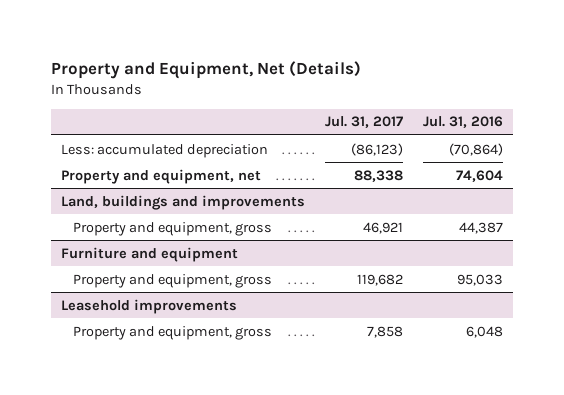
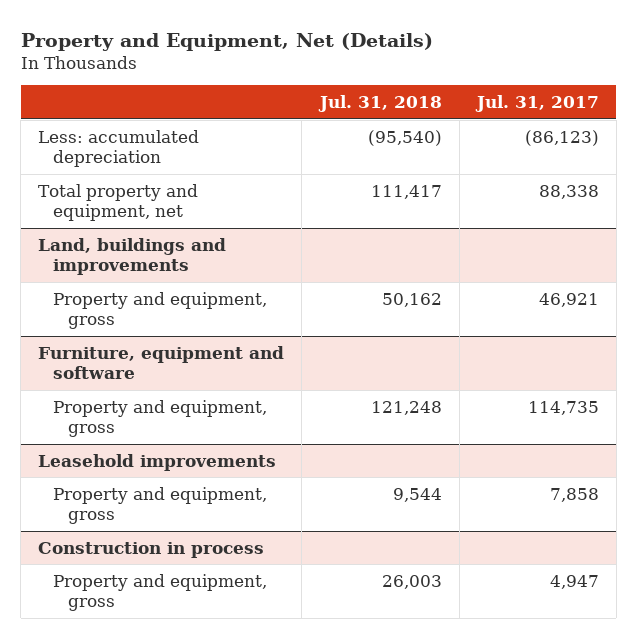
[422,116,503,129] Jul. 31, 2016 -> none
none -> [317,95,442,113] Jul. 31, 2018
[61,168,262,184] Property and equipment, net -> [38,183,199,222] Total property and equipment, net
[61,246,239,262] Furniture and equipment -> [38,345,285,380] Furniture, equipment and software
[356,273,403,286] 119,682 -> [527,400,599,415] 114,735
none -> [38,541,265,558] Construction in process
none -> [52,573,267,612] Property and equipment, gross

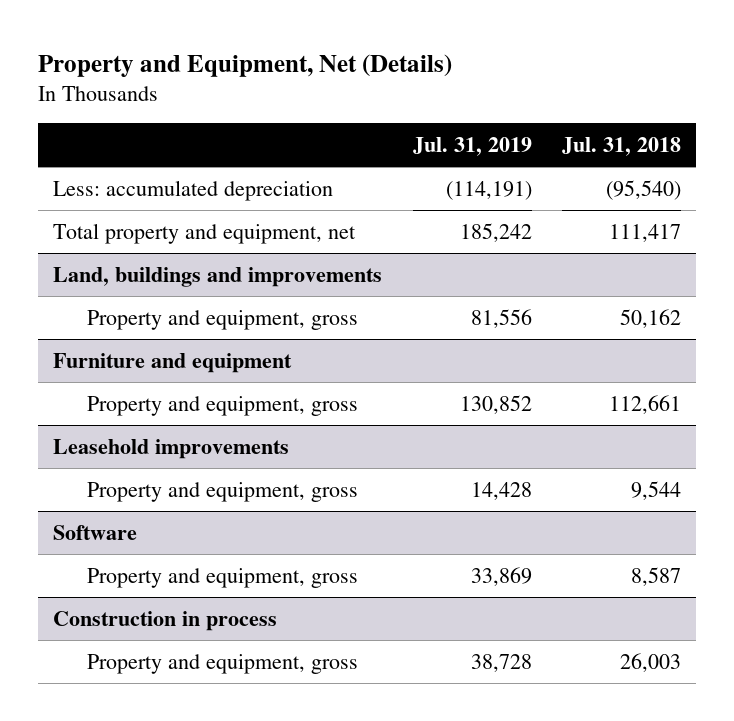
[474,95,599,113] Jul. 31, 2017 -> none
none -> [412,136,532,156] Jul. 31, 2019
[38,345,285,380] Furniture, equipment and software -> [53,352,293,373] Furniture and equipment
[370,400,442,415] 121,248 -> [609,394,682,414] 112,661
none -> [53,524,138,540] Software
none -> [87,567,359,588] Property and equipment, gross

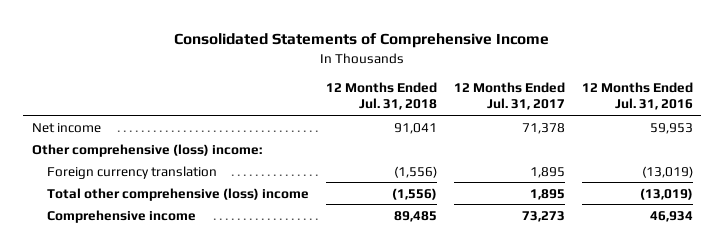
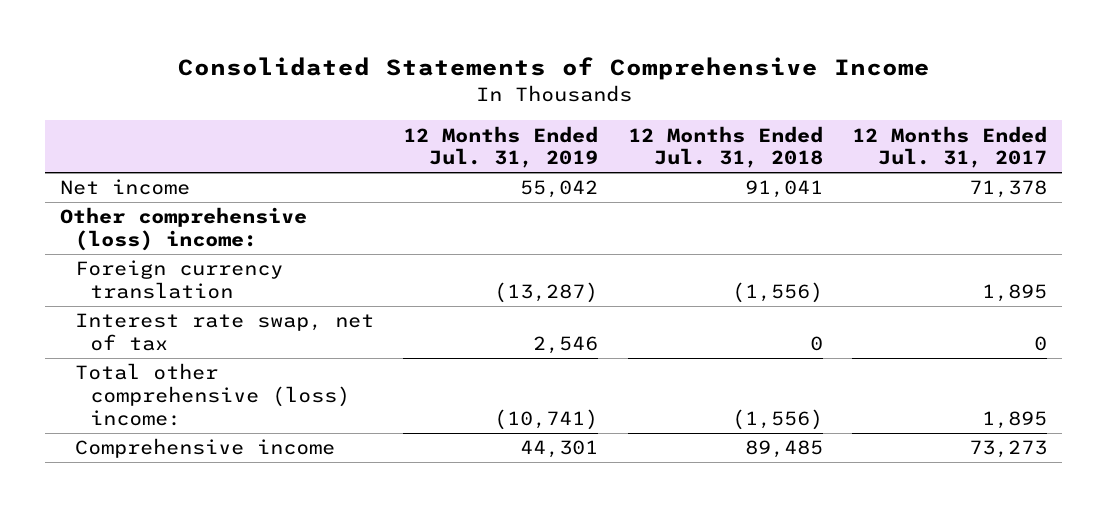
[581,81,693,111] 12 Months Ended Jul. 31, 2016 -> none
none -> [403,125,599,169] 12 Months Ended Jul. 31, 2019
none -> [74,313,374,351] Interest rate swap, net of tax
[47,187,310,201] Total other comprehensive (loss) income -> [74,363,350,426] Total other comprehensive (loss) income:

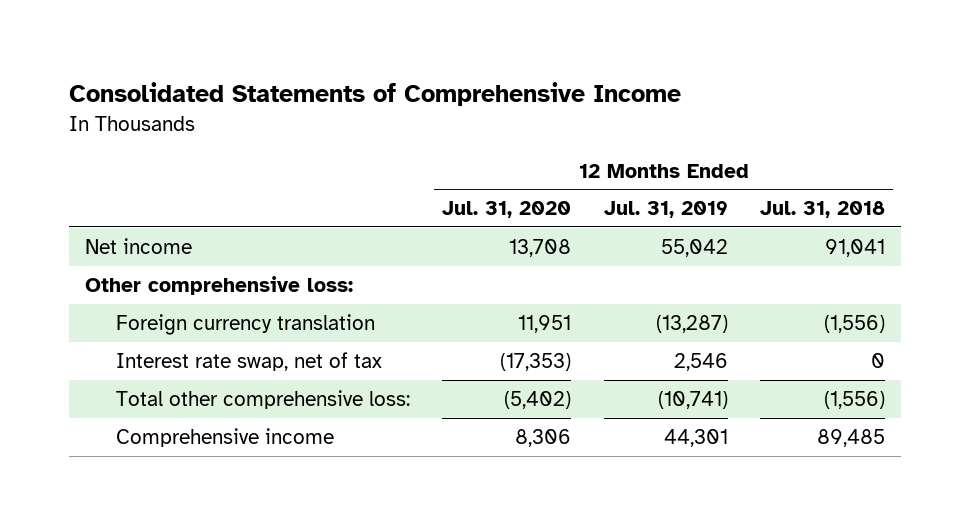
[852,125,1048,169] 12 Months Ended Jul. 31, 2017 -> none
none -> [442,201,572,219] Jul. 31, 2020
[60,207,308,251] Other comprehensive (loss) income: -> [85,275,354,295] Other comprehensive loss:
[74,363,350,426] Total other comprehensive (loss) income: -> [115,389,410,409] Total other comprehensive loss:

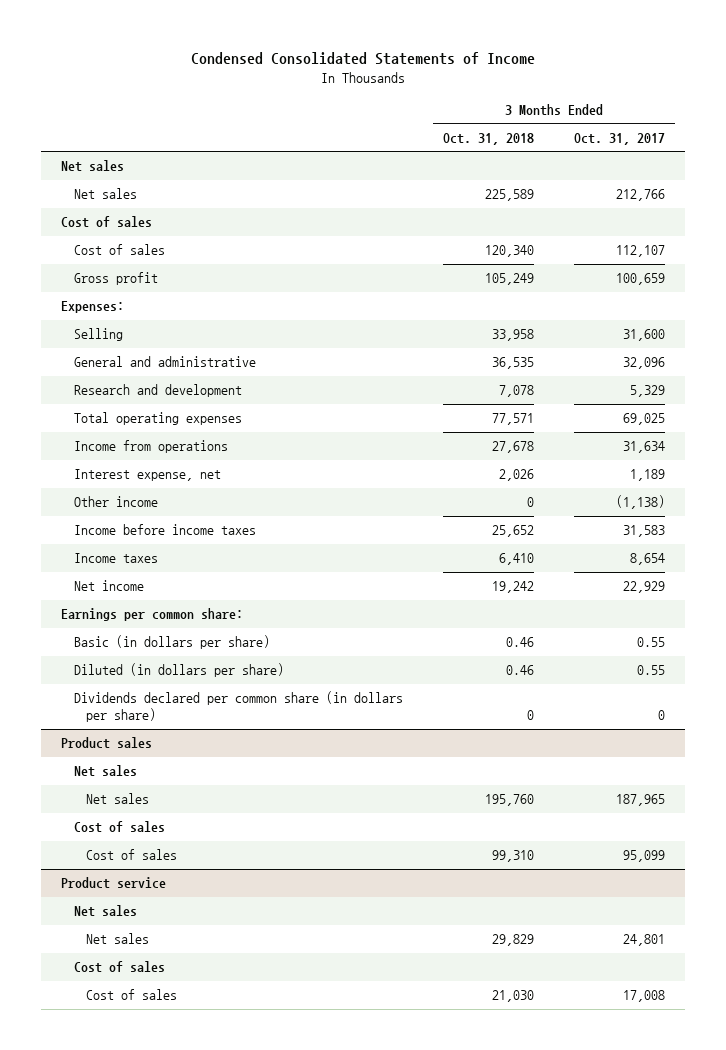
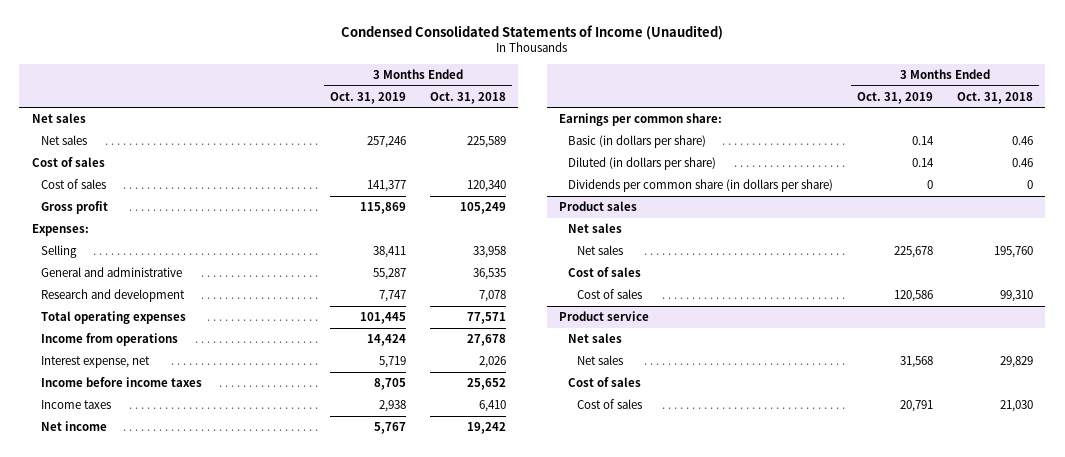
[191,51,536,65] Condensed Consolidated Statements of Income -> [341,24,724,40] Condensed Consolidated Statements of Income (Unaudited)
[573,132,665,145] Oct. 31, 2017 -> none
none -> [329,91,406,104] Oct. 31, 2019
[73,496,158,508] Other income -> none
[73,691,403,723] Dividends declared per common share (in dollars per share) -> [567,179,833,193] Dividends per common share (in dollars per share)

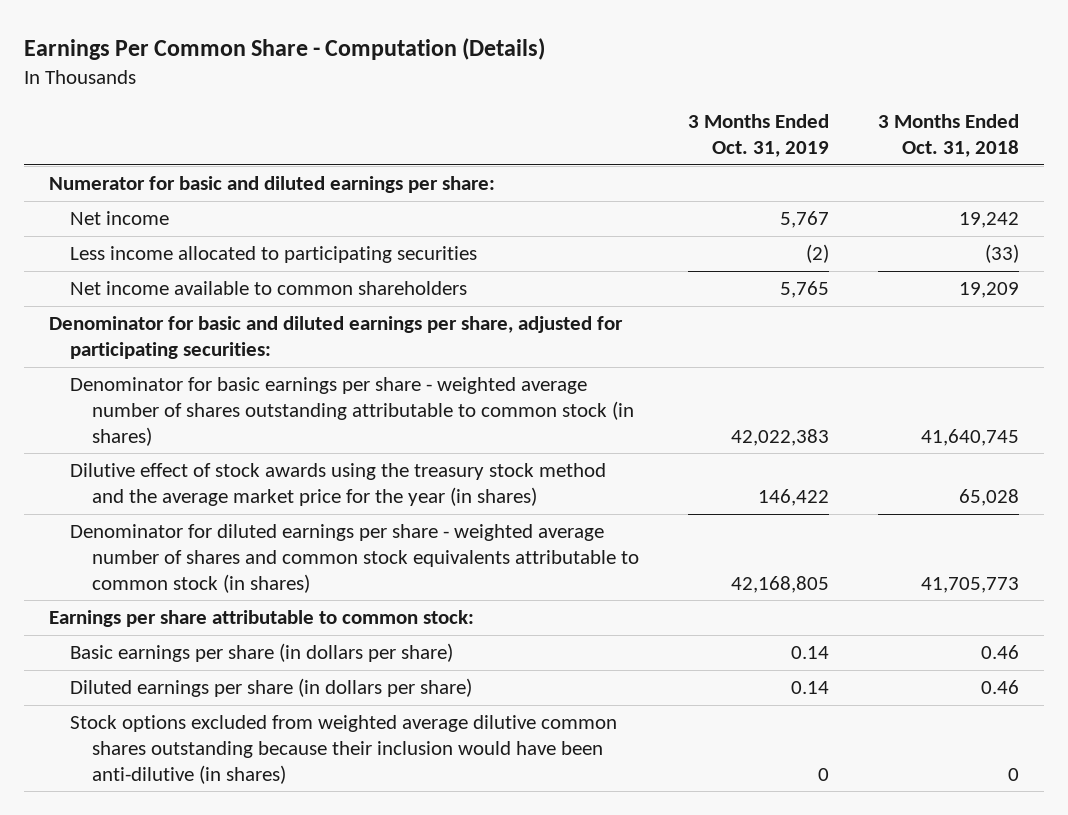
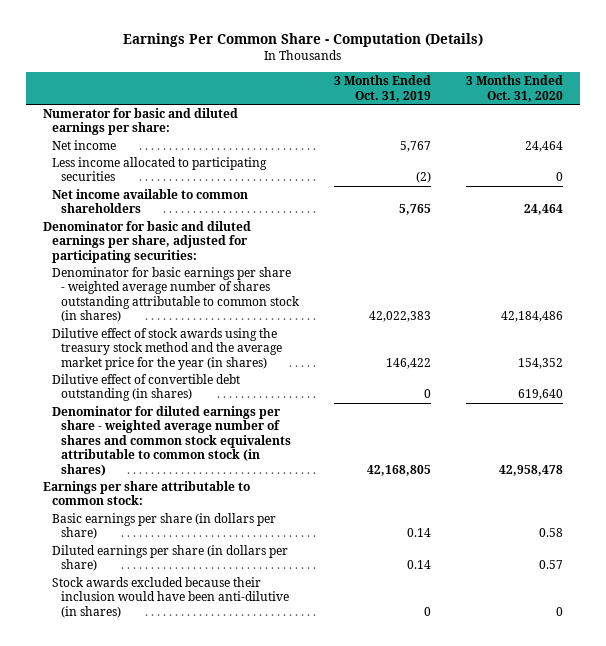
[878,113,1020,157] 3 Months Ended Oct. 31, 2018 -> none
none -> [465,75,563,102] 3 Months Ended Oct. 31, 2020
none -> [52,373,241,402] Dilutive effect of convertible debt outstanding (in shares)
[70,714,618,784] Stock options excluded from weighted average dilutive common shares outstanding because their inclusion would have been anti-dilutive (in shares) -> [52,576,289,618] Stock awards excluded because their inclusion would have been anti-dilutive (in shares)

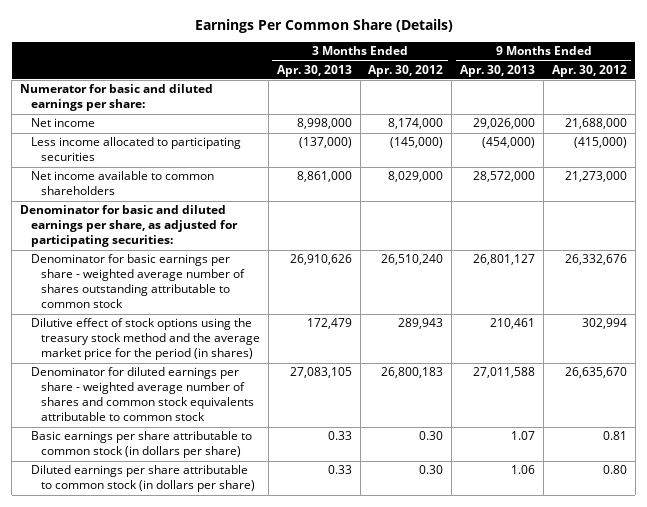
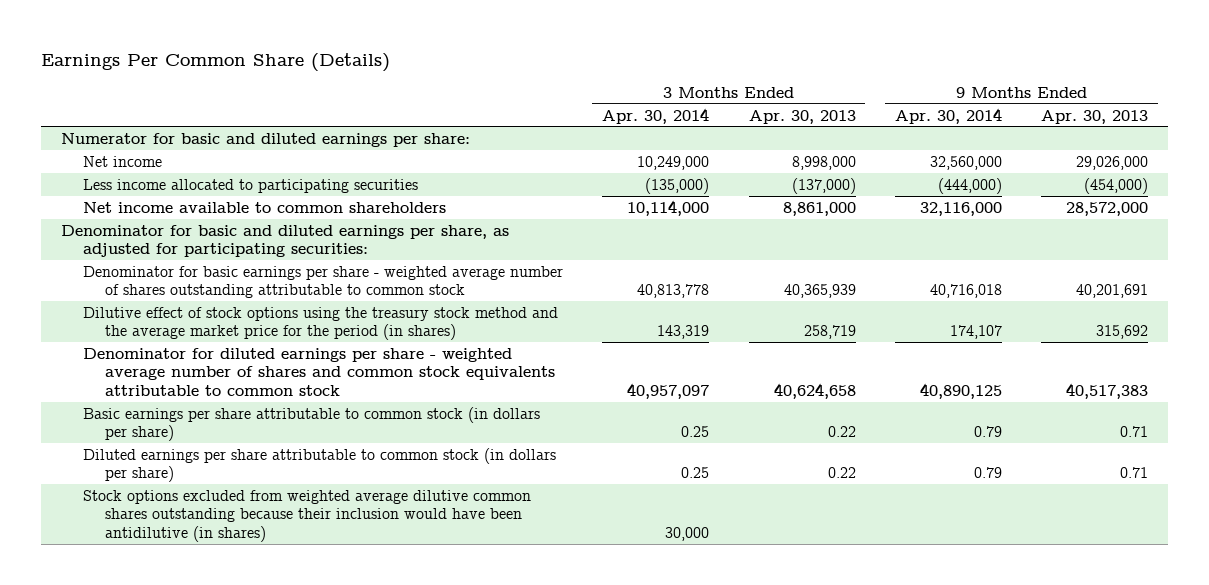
[368,64,444,77] Apr. 30, 2012 -> none
[551,64,627,77] Apr. 30, 2012 -> none
none -> [602,107,710,124] Apr. 30, 2014
none -> [894,107,1002,124] Apr. 30, 2014
[289,254,352,266] 26,910,626 -> [783,284,856,299] 40,365,939
[473,254,536,266] 26,801,127 -> [1076,284,1149,299] 40,201,691
[306,318,352,330] 172,479 -> [803,325,856,340] 258,719
[490,318,536,330] 210,461 -> [1096,325,1149,340] 315,692
[289,367,352,379] 27,083,105 -> [773,383,856,400] 40,624,658
[473,367,536,379] 27,011,588 -> [1066,383,1149,400] 40,517,383
[327,431,352,441] 0.33 -> [827,426,856,438] 0.22
[511,431,536,441] 1.07 -> [1120,426,1149,438] 0.71
[327,465,352,475] 0.33 -> [827,467,856,479] 0.22
[511,465,536,475] 1.06 -> [1120,467,1149,479] 0.71
none -> [82,489,531,543] Stock options excluded from weighted average dilutive common shares outstanding because their inclusion would have been antidilutive (in shares)

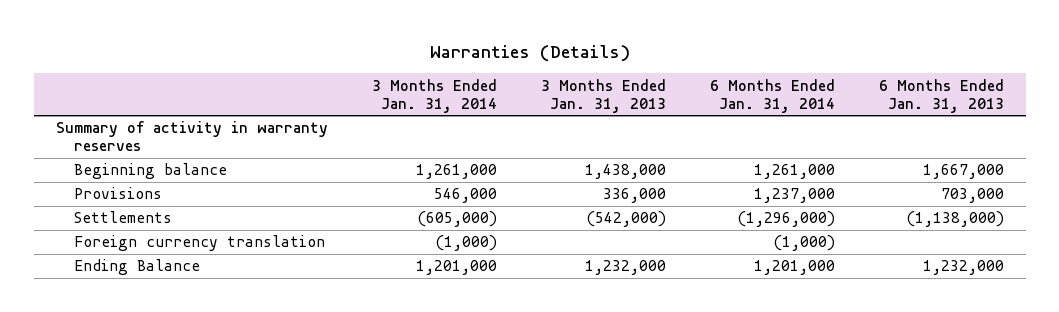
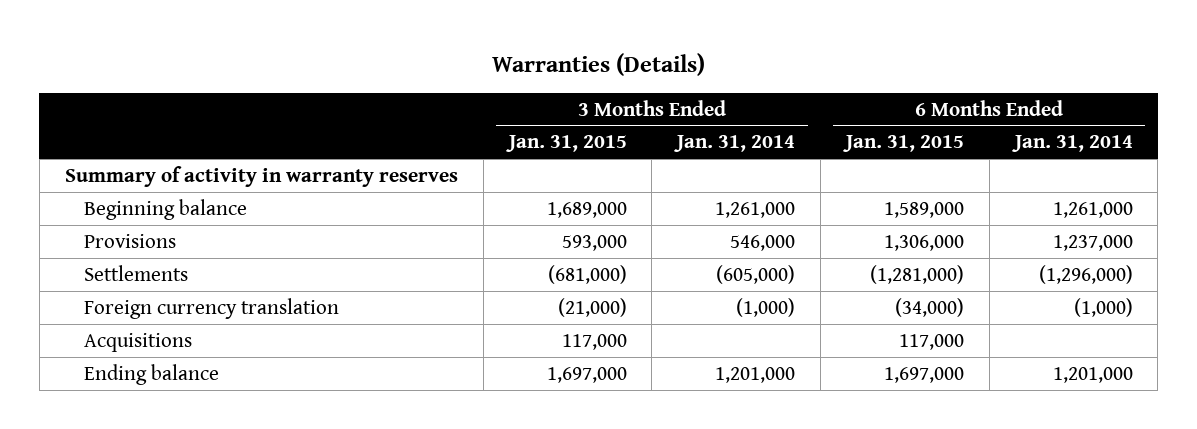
[540,78,666,113] 3 Months Ended Jan. 31, 2013 -> none
[878,78,1004,113] 6 Months Ended Jan. 31, 2013 -> none
none -> [505,135,627,153] Jan. 31, 2015
none -> [842,135,964,153] Jan. 31, 2015
none -> [84,332,193,352] Acquisitions
[74,259,201,276] Ending Balance -> [84,363,220,385] Ending balance

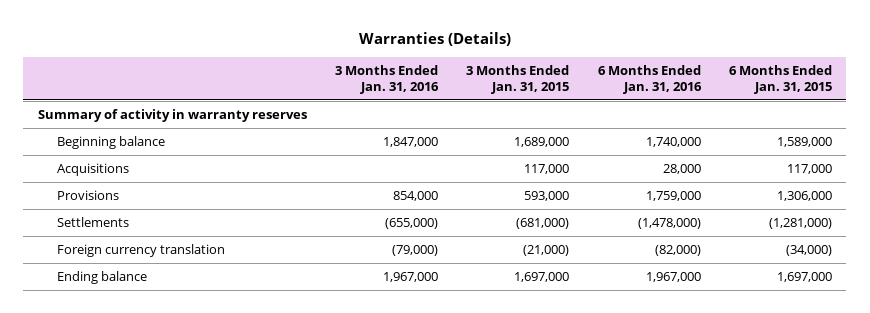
[674,135,796,153] Jan. 31, 2014 -> none
[1011,135,1133,153] Jan. 31, 2014 -> none
none -> [335,64,440,95] 3 Months Ended Jan. 31, 2016
none -> [597,64,702,95] 6 Months Ended Jan. 31, 2016
[84,332,193,352] Acquisitions -> [56,163,129,177] Acquisitions

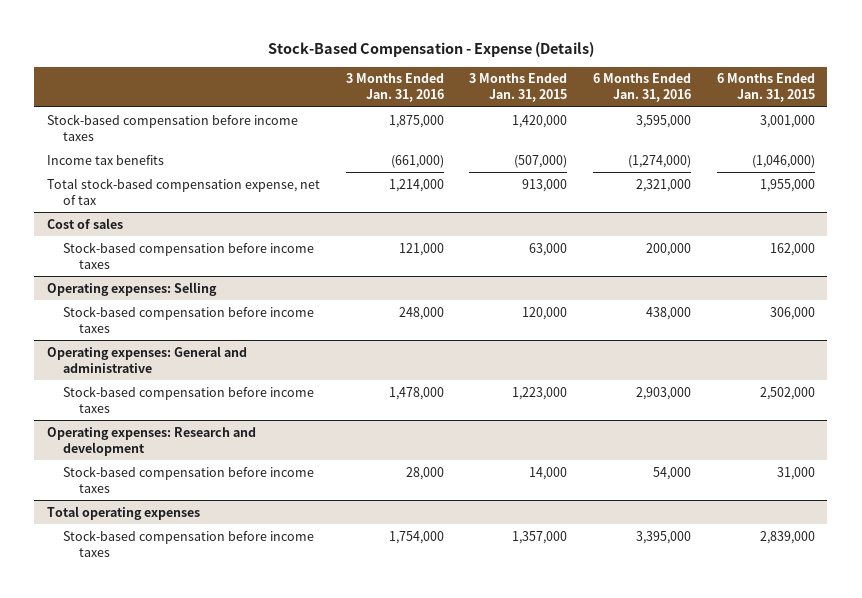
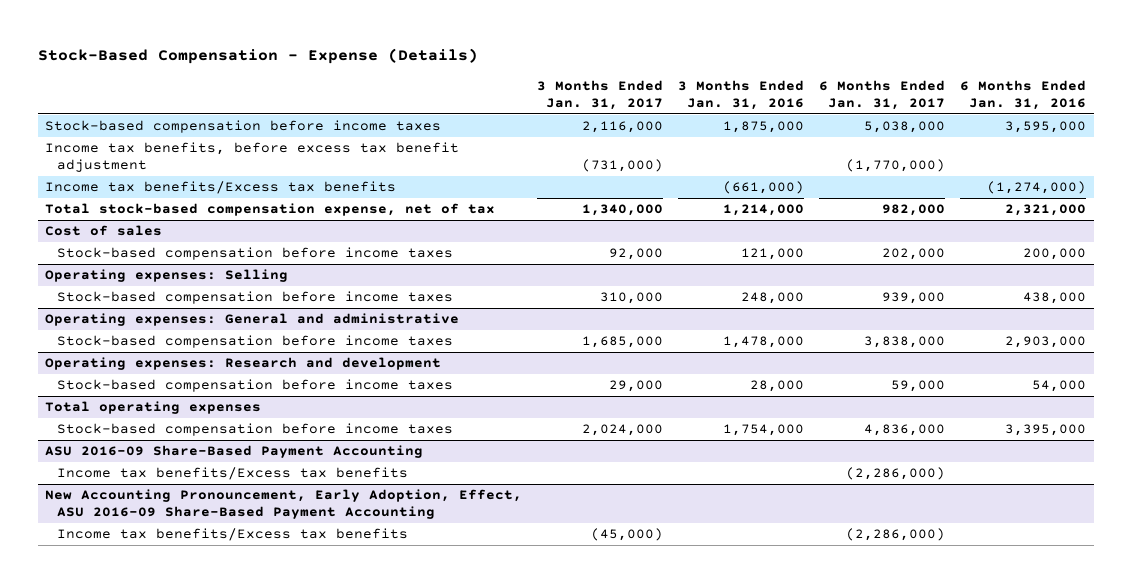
[469,73,568,103] 3 Months Ended Jan. 31, 2015 -> none
[716,73,815,103] 6 Months Ended Jan. 31, 2015 -> none
none -> [537,80,664,110] 3 Months Ended Jan. 31, 2017
none -> [819,80,946,110] 6 Months Ended Jan. 31, 2017
none -> [45,142,460,173] Income tax benefits, before excess tax benefit adjustment
[47,154,165,165] Income tax benefits -> [45,181,397,195] Income tax benefits/Excess tax benefits
none -> [45,445,424,459] ASU 2016-09 Share-Based Payment Accounting
none -> [57,467,409,481] Income tax benefits/Excess tax benefits
none -> [45,489,523,520] New Accounting Pronouncement, Early Adoption, Effect, ASU 2016-09 Share-Based Payment Accounting
none -> [57,528,409,542] Income tax benefits/Excess tax benefits

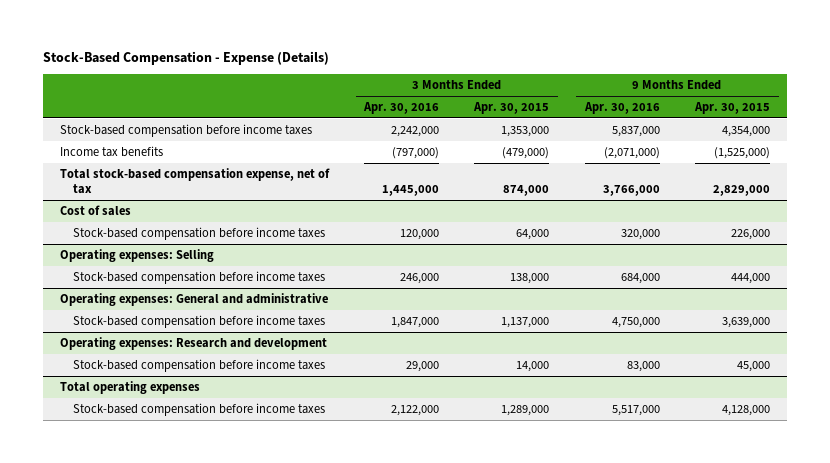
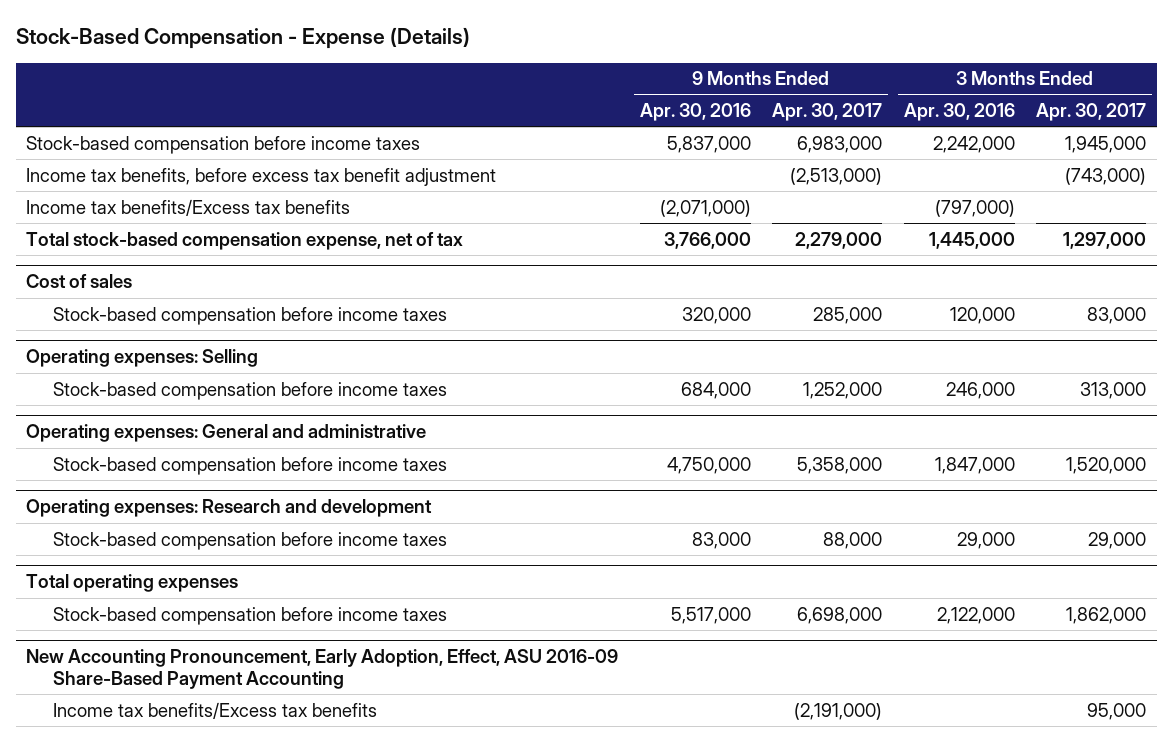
[473,102,550,115] Apr. 30, 2015 -> none
[693,102,770,115] Apr. 30, 2015 -> none
none -> [772,103,883,122] Apr. 30, 2017
none -> [1036,103,1147,122] Apr. 30, 2017
none -> [26,167,497,186] Income tax benefits, before excess tax benefit adjustment
[60,146,164,158] Income tax benefits -> [26,198,351,216] Income tax benefits/Excess tax benefits
none -> [26,649,619,689] New Accounting Pronouncement, Early Adoption, Effect, ASU 2016-09 Share-Based Payment Accounting
none -> [52,701,377,719] Income tax benefits/Excess tax benefits

